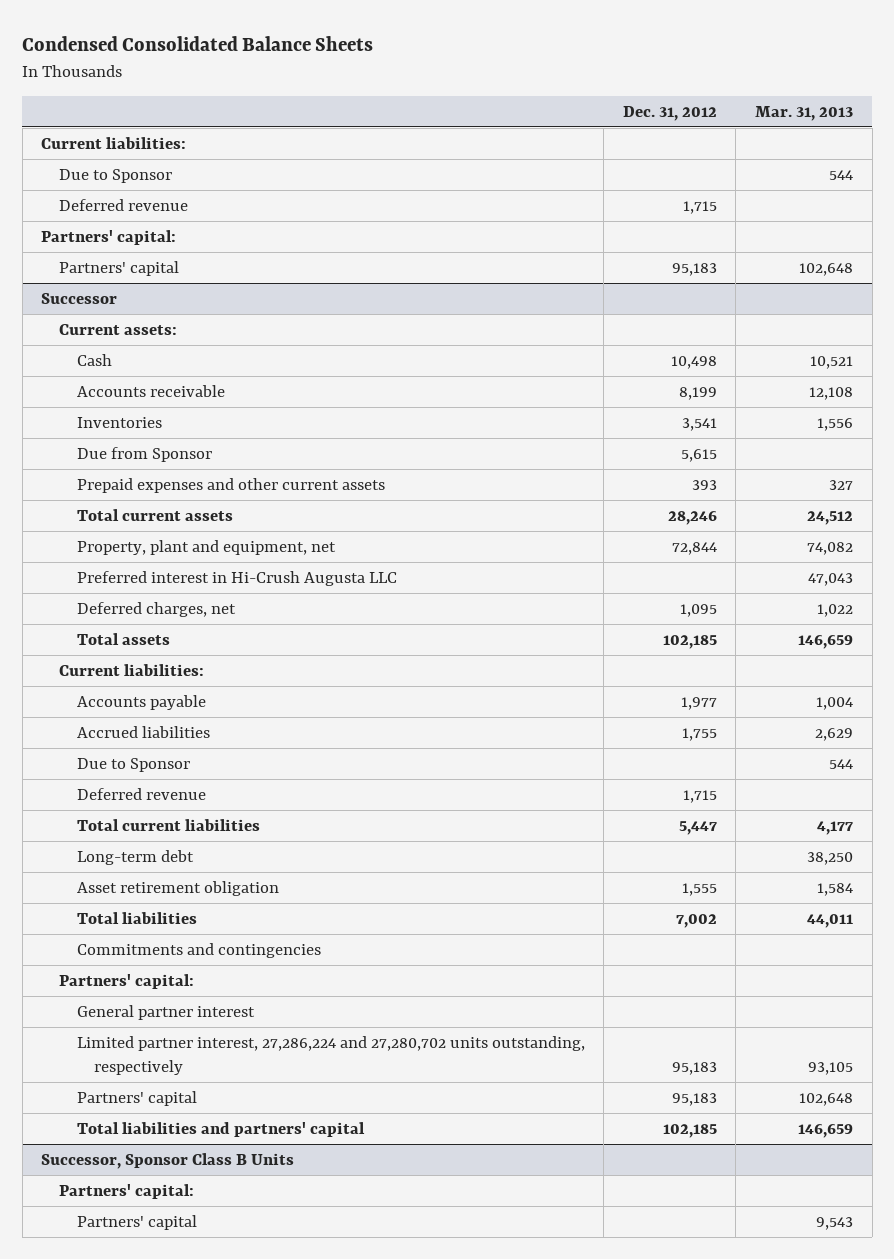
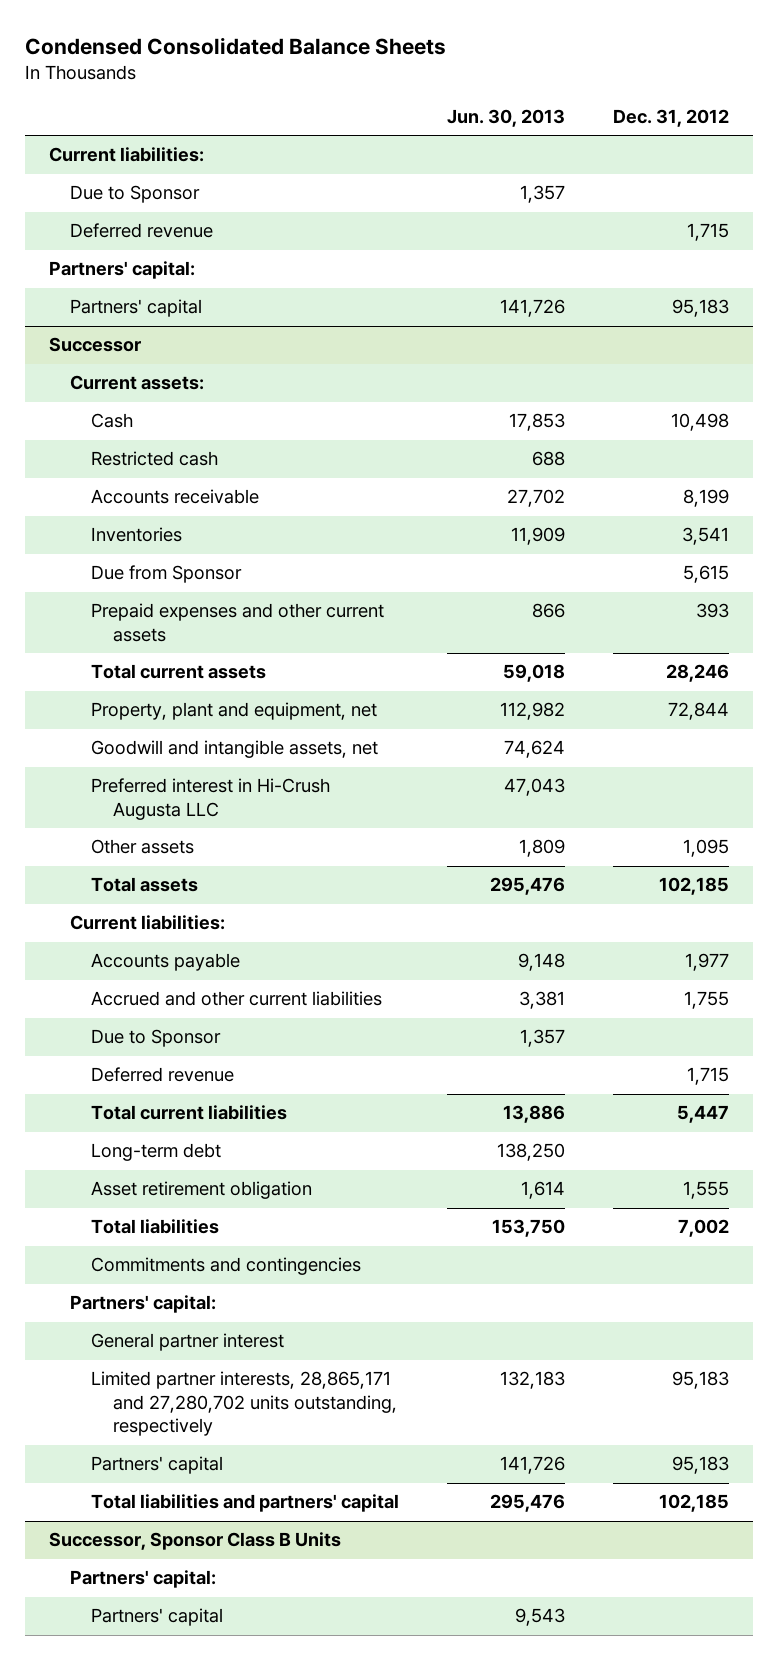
[755,105,854,121] Mar. 31, 2013 -> none
none -> [447,109,566,128] Jun. 30, 2013
none -> [91,451,219,467] Restricted cash
none -> [91,740,379,759] Goodwill and intangible assets, net
[76,601,236,617] Deferred charges, net -> [91,839,195,855] Other assets
[76,725,210,738] Accrued liabilities -> [91,991,383,1007] Accrued and other current liabilities
[76,1035,585,1075] Limited partner interest, 27,286,224 and 27,280,702 units outstanding, respectively -> [91,1371,397,1437] Limited partner interests, 28,865,171 and 27,280,702 units outstanding, respectively

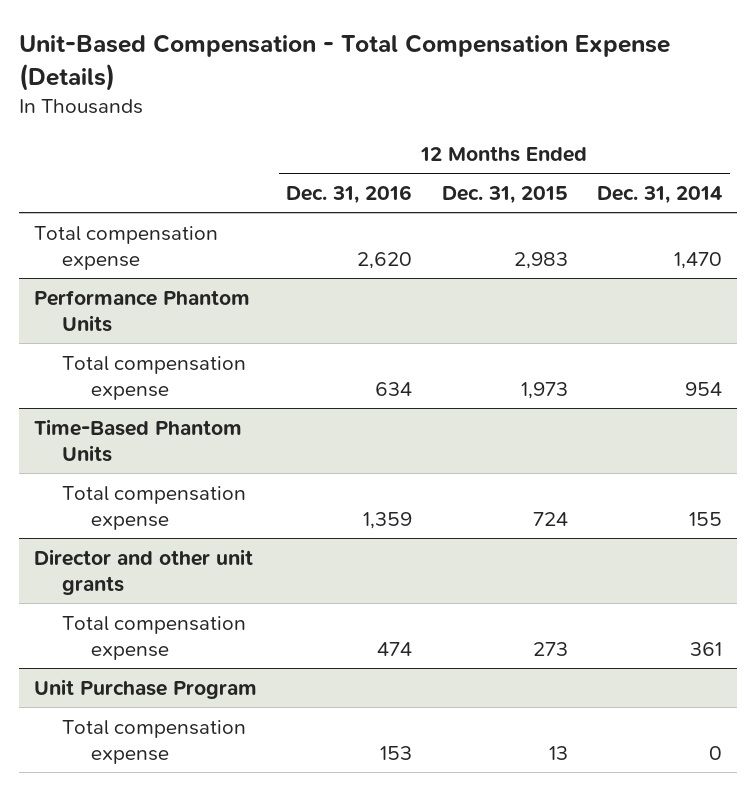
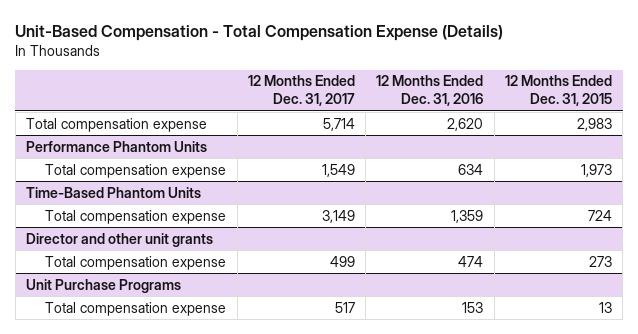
[597,186,723,205] Dec. 31, 2014 -> none
none -> [247,75,355,107] 12 Months Ended Dec. 31, 2017
[33,678,257,699] Unit Purchase Program -> [25,278,181,293] Unit Purchase Programs

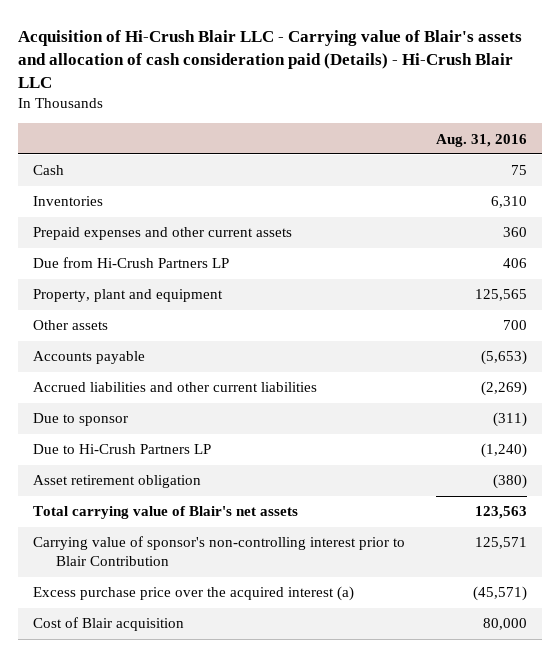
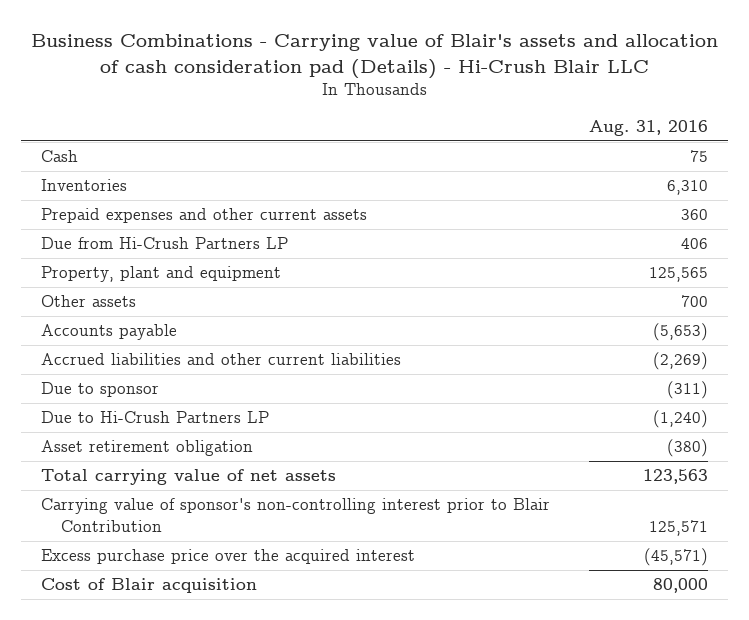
[18,29,523,89] Acquisition of Hi-Crush Blair LLC - Carrying value of Blair's assets and allocation of cash consideration paid (Details) - Hi-Crush Blair LLC -> [30,34,718,79] Business Combinations - Carrying value of Blair's assets and allocation of cash consideration pad (Details) - Hi-Crush Blair LLC
[33,506,299,520] Total carrying value of Blair's net assets -> [41,469,337,486] Total carrying value of net assets
[33,586,355,602] Excess purchase price over the acquired interest (a) -> [41,549,416,565] Excess purchase price over the acquired interest

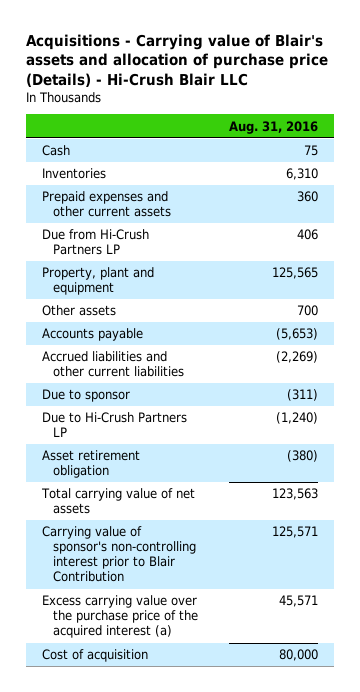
[30,34,718,79] Business Combinations - Carrying value of Blair's assets and allocation of cash consideration pad (Details) - Hi-Crush Blair LLC -> [26,33,329,87] Acquisitions - Carrying value of Blair's assets and allocation of purchase price (Details) - Hi-Crush Blair LLC
[41,549,416,565] Excess purchase price over the acquired interest -> [42,595,199,639] Excess carrying value over the purchase price of the acquired interest (a)
[644,548,709,567] (45,571) -> [279,595,319,608] 45,571
[41,578,258,594] Cost of Blair acquisition -> [42,649,149,663] Cost of acquisition

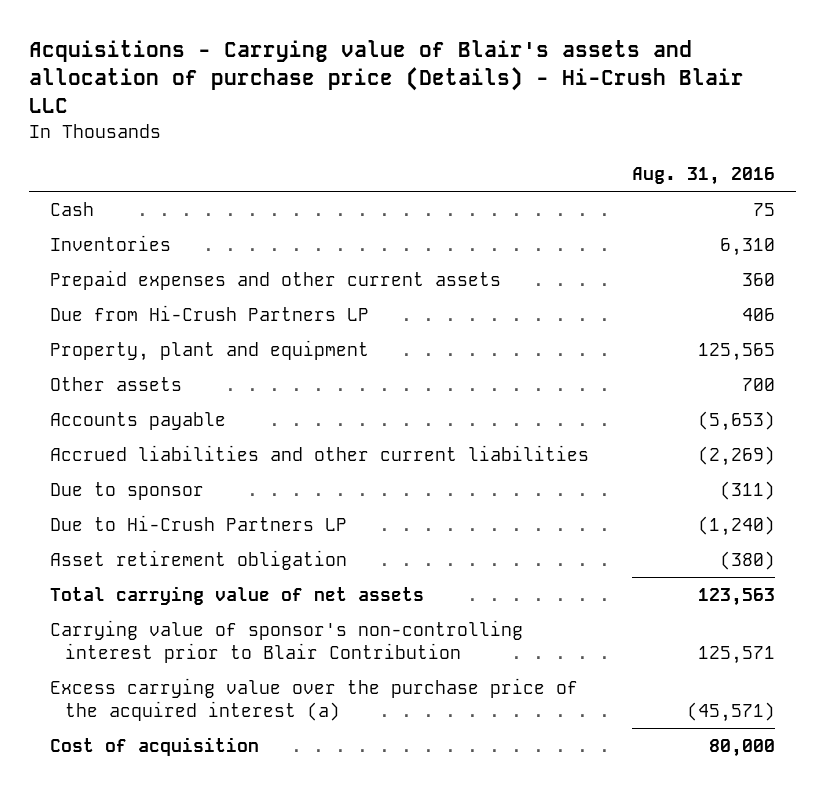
[279,595,319,608] 45,571 -> [686,702,775,723] (45,571)

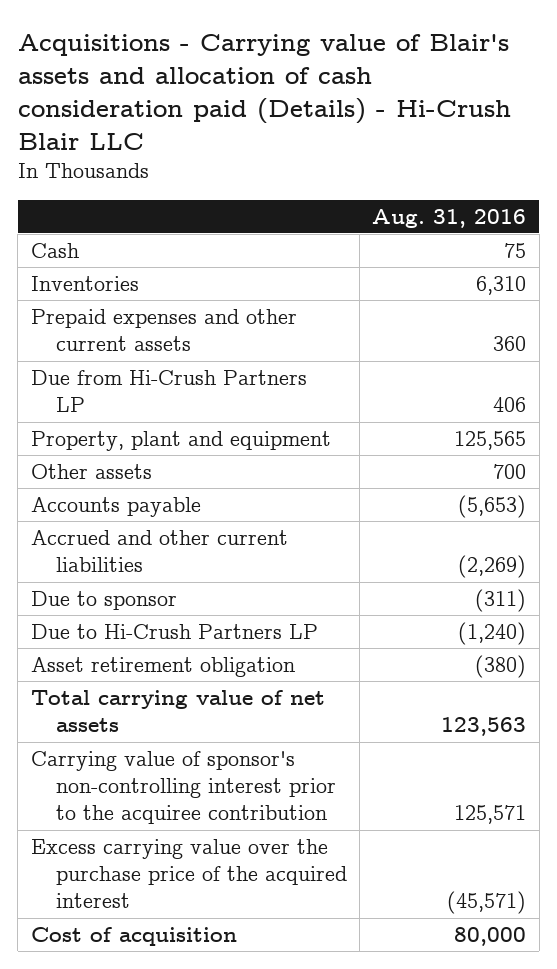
[28,39,744,114] Acquisitions - Carrying value of Blair's assets and allocation of purchase price (Details) - Hi-Crush Blair LLC -> [17,33,511,150] Acquisitions - Carrying value of Blair's assets and allocation of cash consideration paid (Details) - Hi-Crush Blair LLC
[50,445,590,462] Accrued liabilities and other current liabilities -> [30,530,288,573] Accrued and other current liabilities
[50,620,524,664] Carrying value of sponsor's non-controlling interest prior to Blair Contribution -> [30,751,336,825] Carrying value of sponsor's non-controlling interest prior to the acquiree contribution
[50,678,579,722] Excess carrying value over the purchase price of the acquired interest (a) -> [30,839,347,909] Excess carrying value over the purchase price of the acquired interest

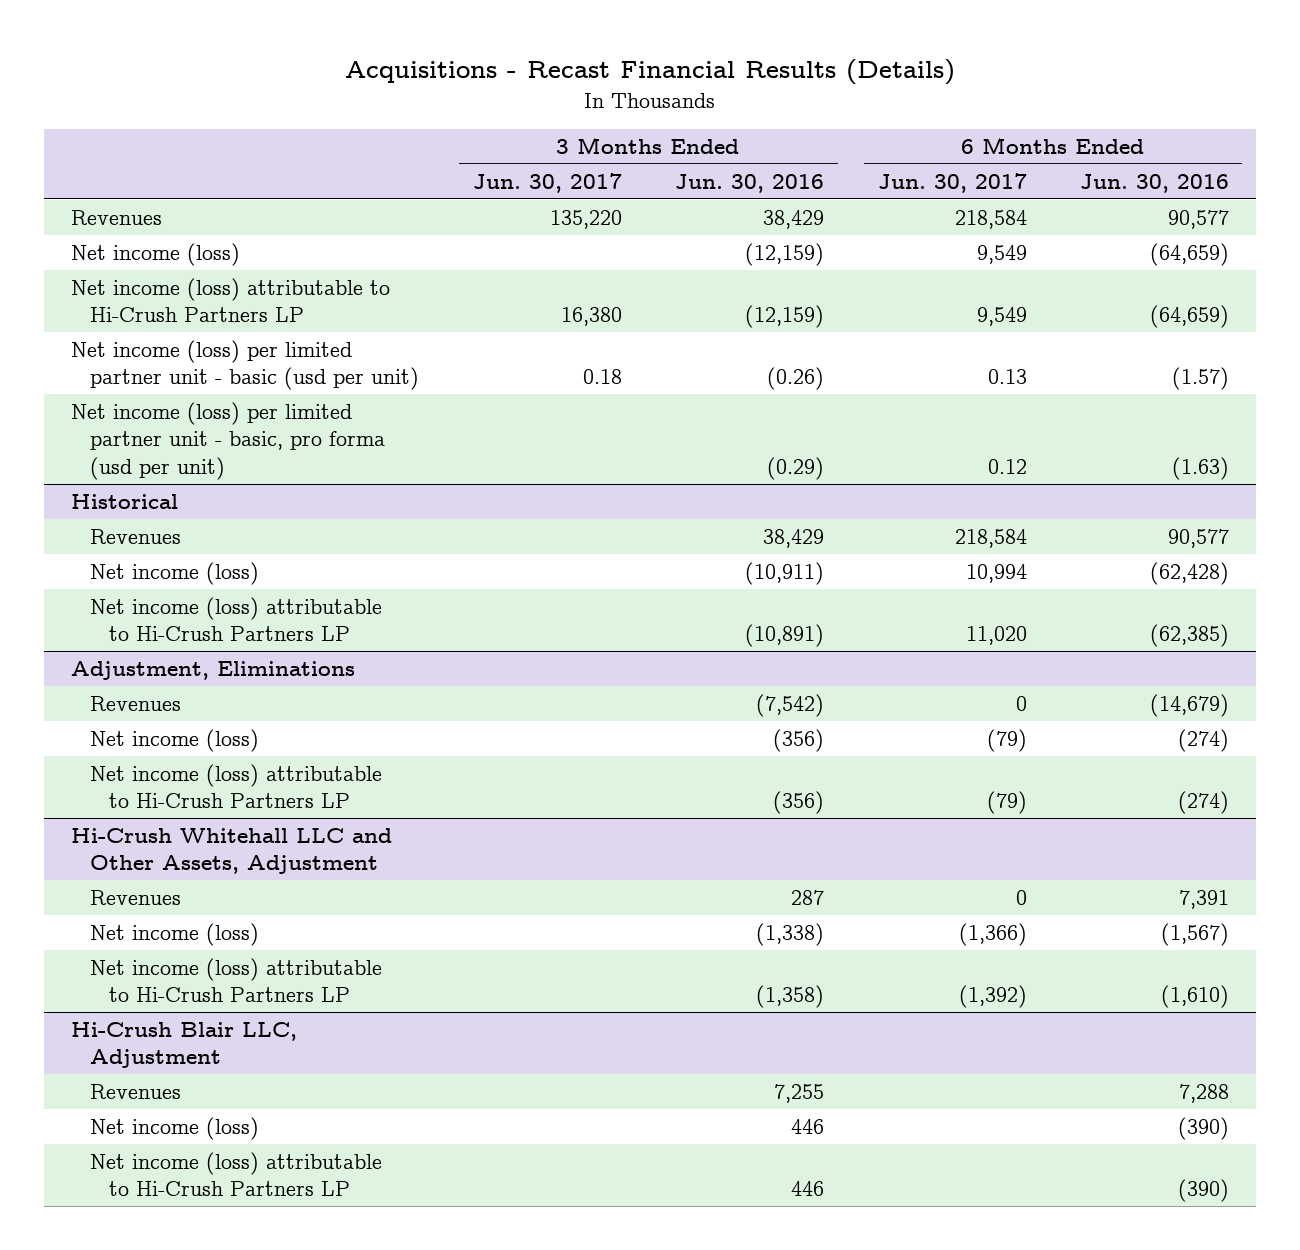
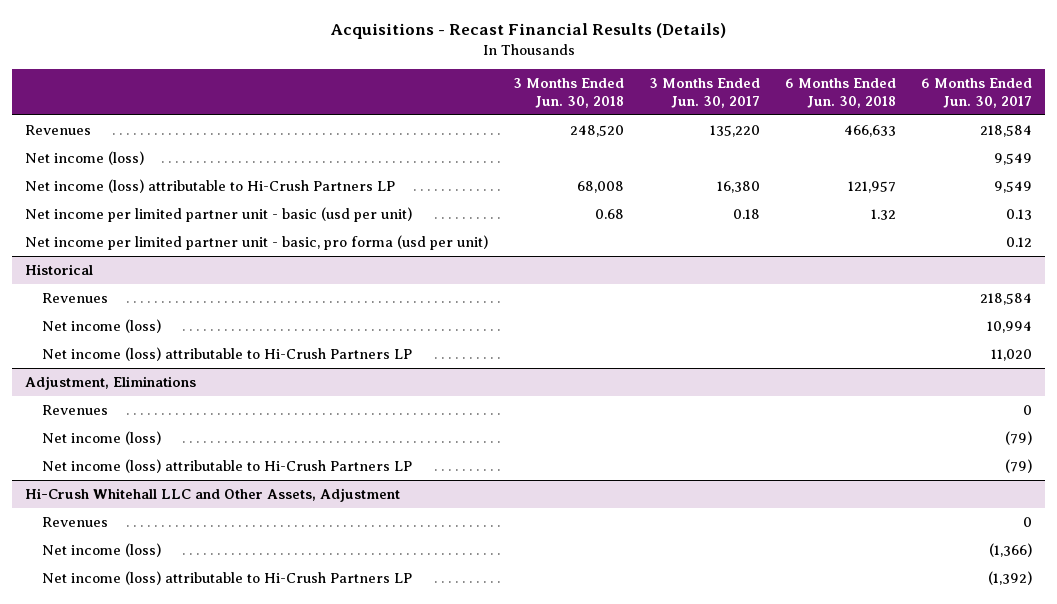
[675,173,825,193] Jun. 30, 2016 -> none
[1080,173,1230,193] Jun. 30, 2016 -> none
none -> [513,78,625,109] 3 Months Ended Jun. 30, 2018
none -> [785,78,897,109] 6 Months Ended Jun. 30, 2018
[71,339,420,391] Net income (loss) per limited partner unit - basic (usd per unit) -> [24,206,412,222] Net income per limited partner unit - basic (usd per unit)
[71,401,386,481] Net income (loss) per limited partner unit - basic, pro forma (usd per unit) -> [24,234,488,250] Net income per limited partner unit - basic, pro forma (usd per unit)
[71,1021,298,1069] Hi-Crush Blair LLC, Adjustment -> none
[90,1083,182,1099] Revenues -> none
[90,1116,260,1140] Net income (loss) -> none
[90,1151,383,1197] Net income (loss) attributable to Hi-Crush Partners LP -> none

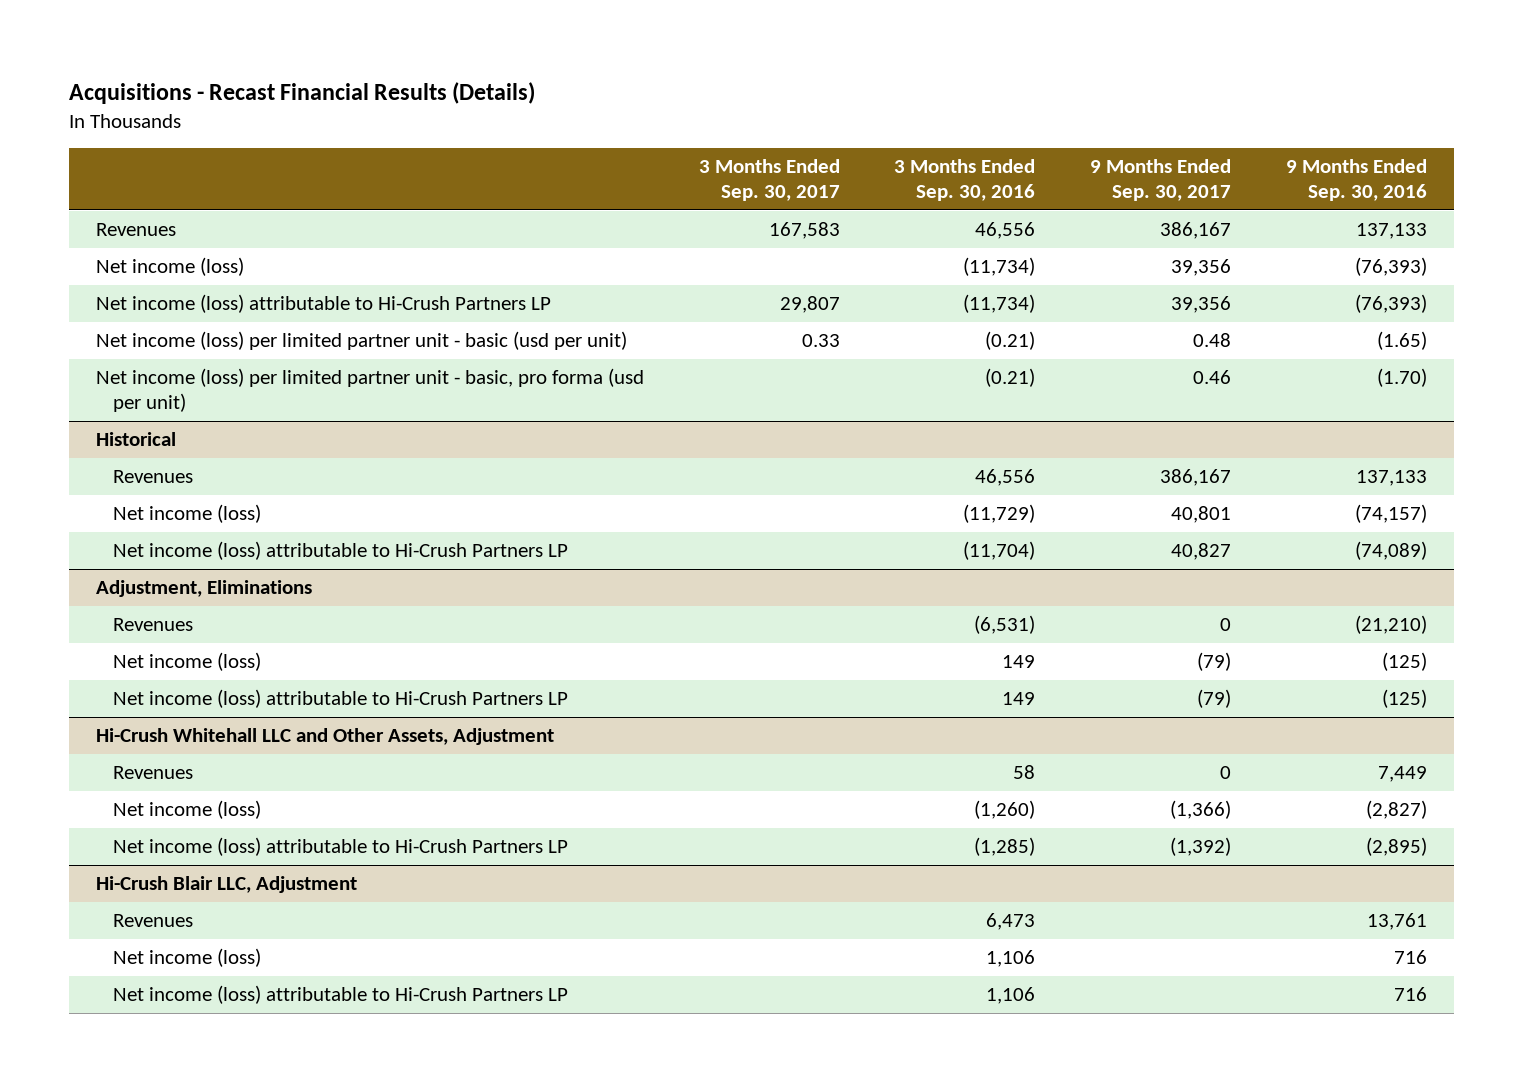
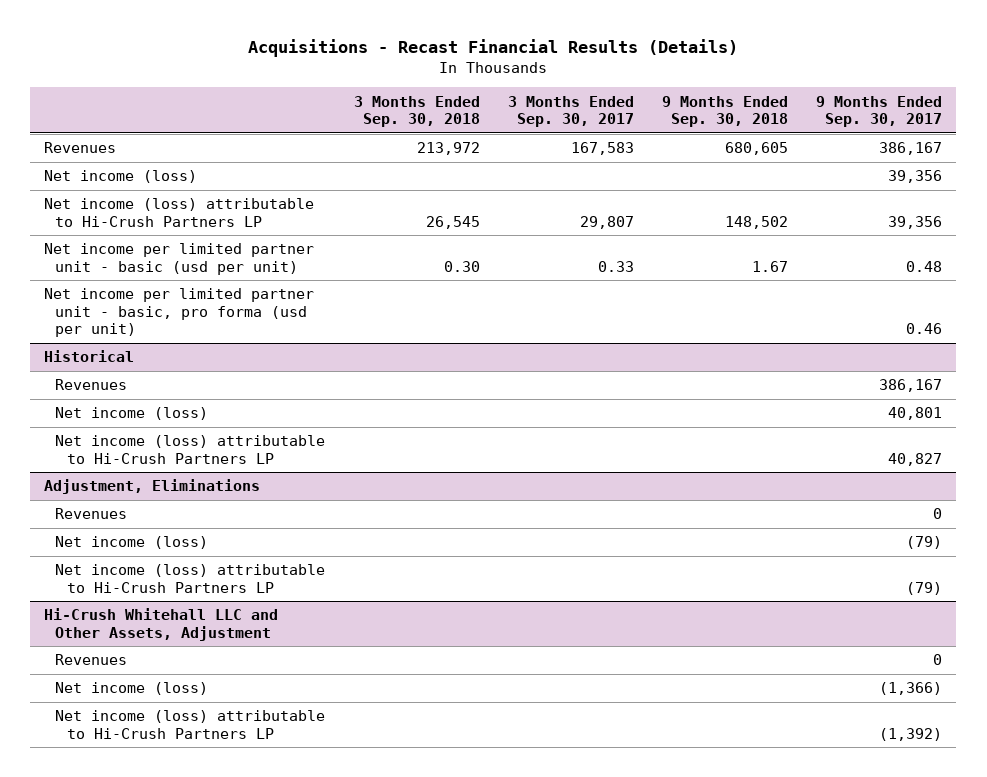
[894,158,1036,202] 3 Months Ended Sep. 30, 2016 -> none
[1285,158,1427,202] 9 Months Ended Sep. 30, 2016 -> none
none -> [353,95,480,127] 3 Months Ended Sep. 30, 2018
none -> [662,95,789,127] 9 Months Ended Sep. 30, 2018
[95,330,627,350] Net income (loss) per limited partner unit - basic (usd per unit) -> [44,243,315,275] Net income per limited partner unit - basic (usd per unit)
[95,367,644,413] Net income (loss) per limited partner unit - basic, pro forma (usd per unit) -> [44,288,315,337] Net income per limited partner unit - basic, pro forma (usd per unit)
[95,875,357,893] Hi-Crush Blair LLC, Adjustment -> none
[112,913,193,927] Revenues -> none
[112,947,261,967] Net income (loss) -> none
[112,984,568,1004] Net income (loss) attributable to Hi-Crush Partners LP -> none

